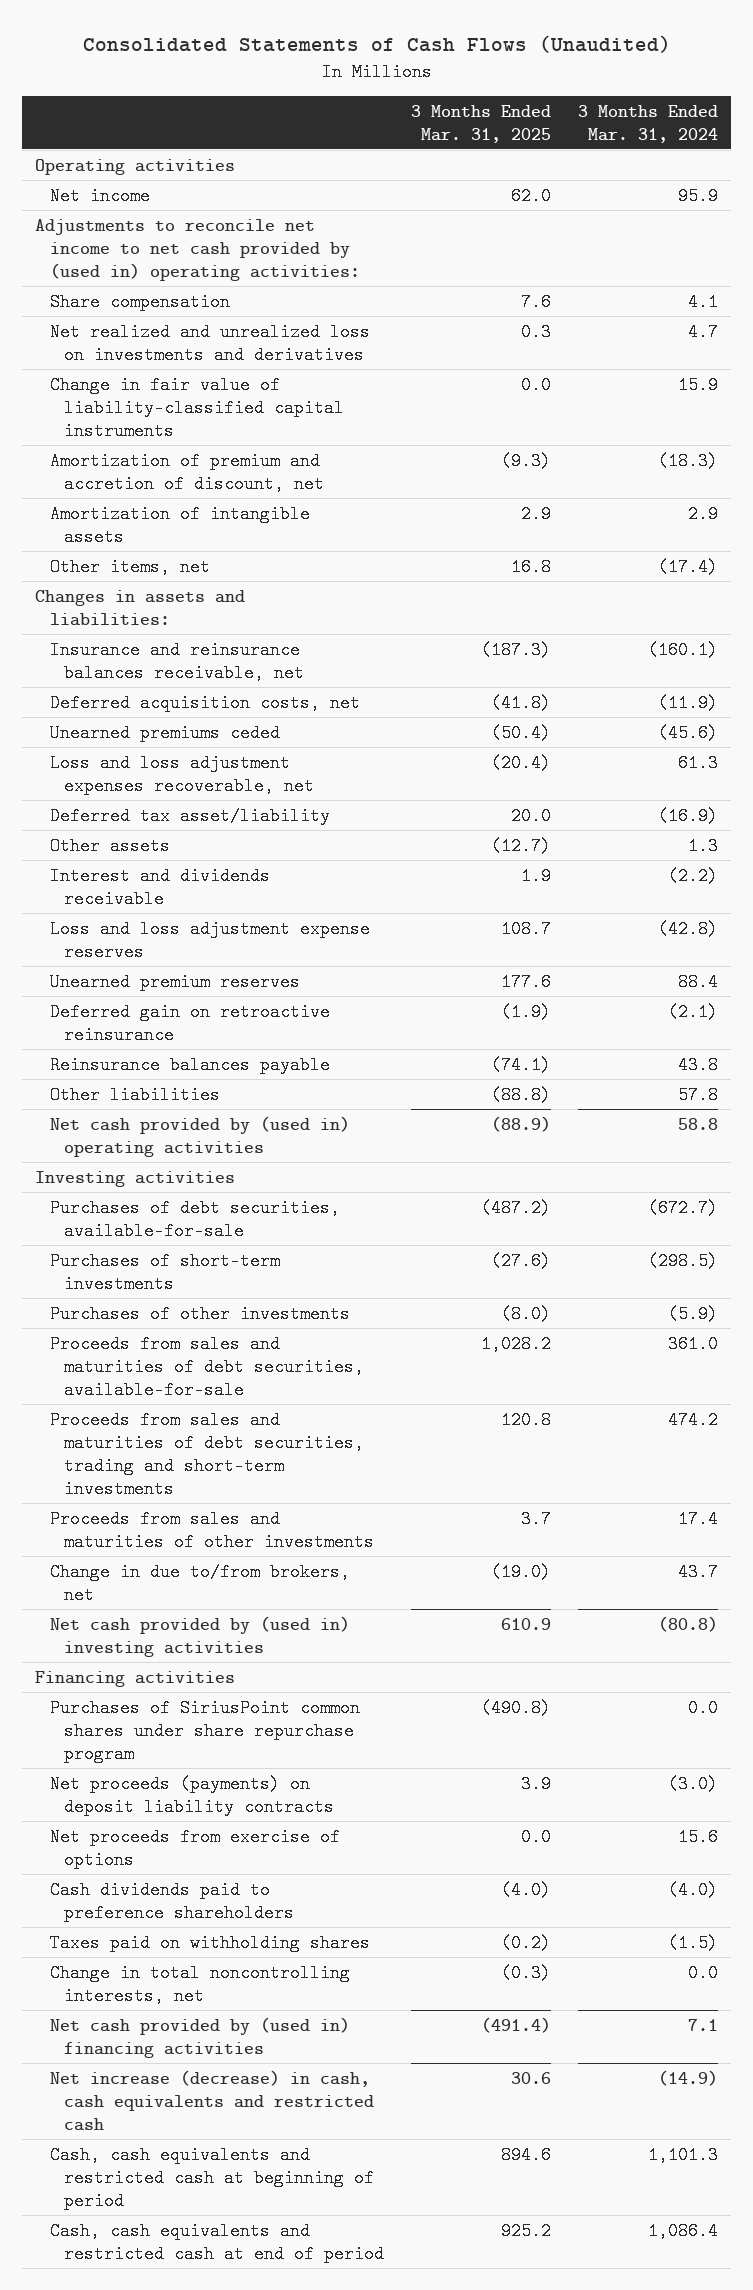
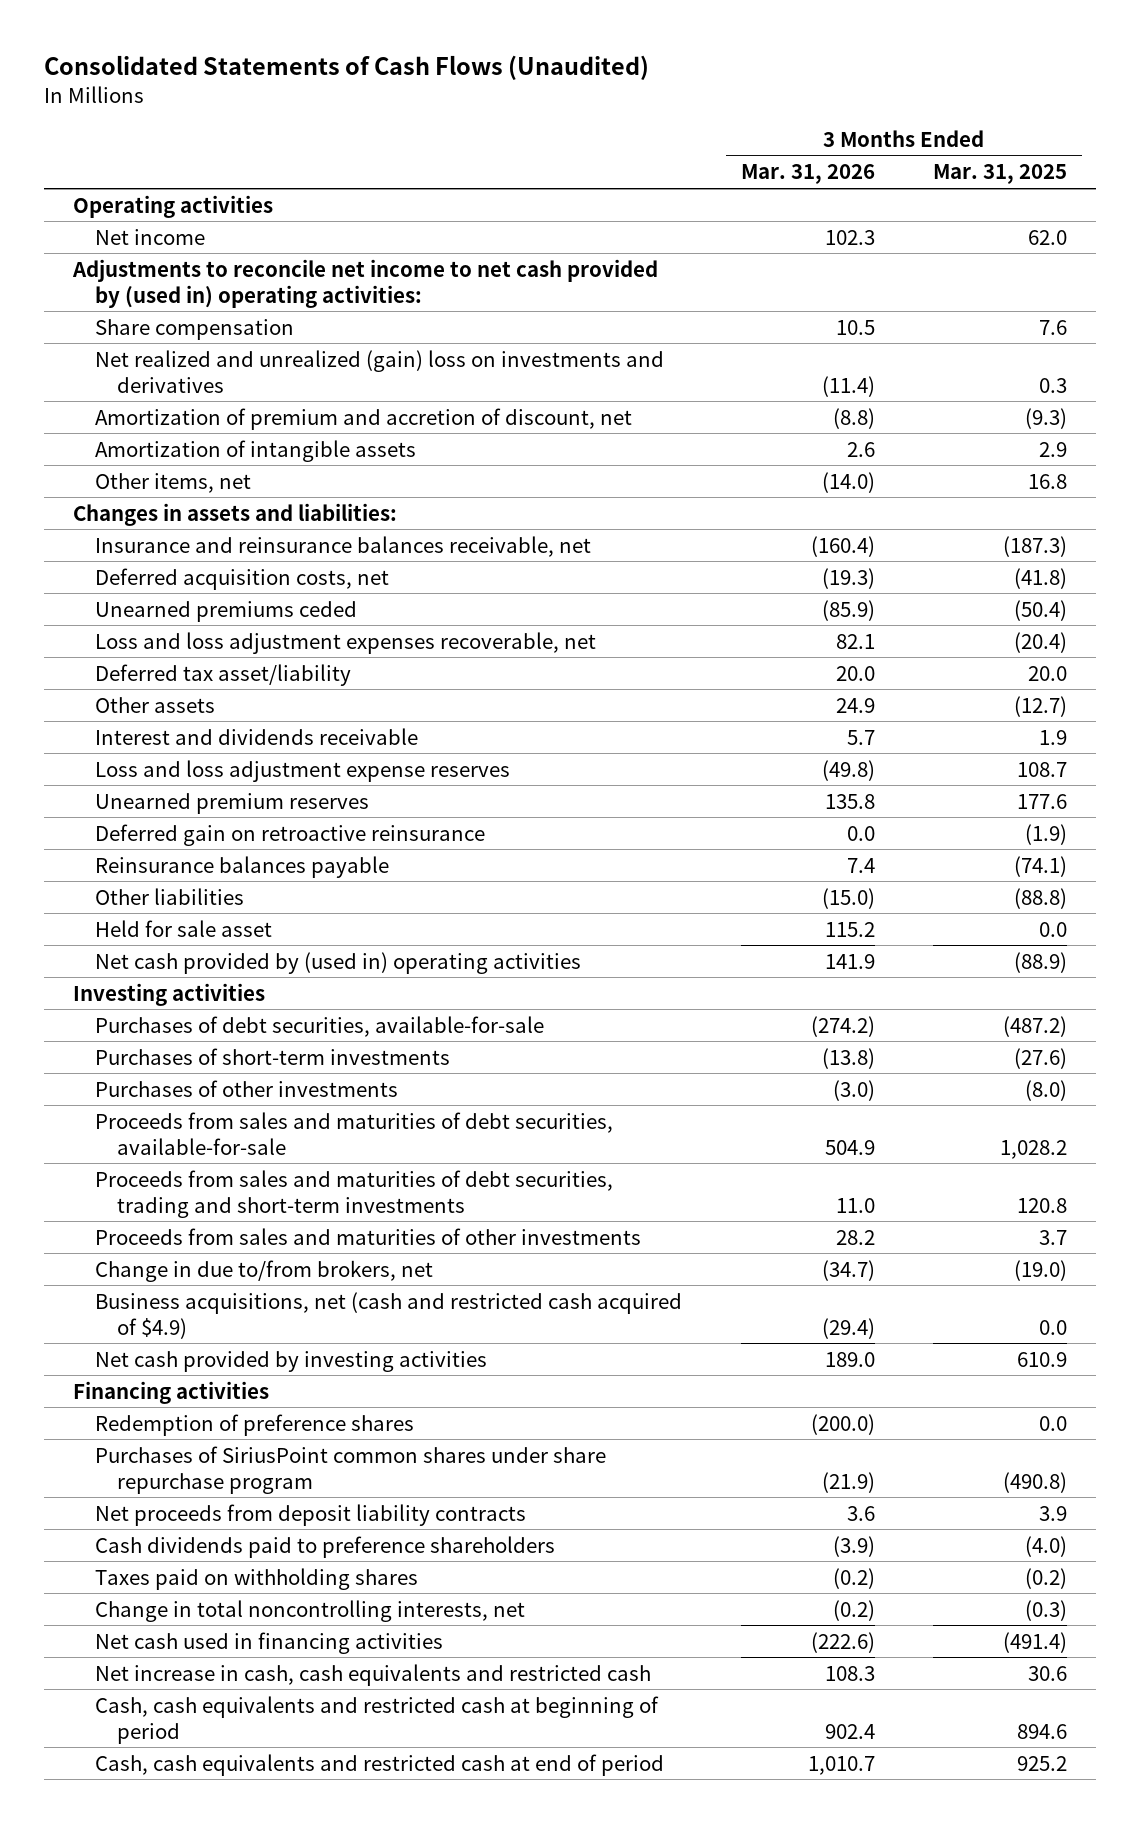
[577,104,718,143] 3 Months Ended Mar. 31, 2024 -> none
none -> [740,164,875,185] Mar. 31, 2026
[49,375,345,440] Change in fair value of liability-classified capital instruments -> none
[49,322,370,364] Net realized and unrealized loss on investments and derivatives -> [95,349,665,393] Net realized and unrealized (gain) loss on investments and derivatives
none -> [95,919,273,937] Held for sale asset
none -> [95,1291,683,1339] Business acquisitions, net (cash and restricted cash acquired of $4.9)
[49,1615,350,1657] Net cash provided by (used in) investing activities -> [95,1350,488,1372] Net cash provided by investing activities
none -> [95,1413,415,1436] Redemption of preference shares
[49,1827,340,1869] Net proceeds from exercise of options -> none
[49,1774,335,1816] Net proceeds (payments) on deposit liability contracts -> [95,1503,527,1526] Net proceeds from deposit liability contracts
[49,2016,350,2058] Net cash provided by (used in) financing activities -> [95,1631,444,1654] Net cash used in financing activities
[49,2069,375,2131] Net increase (decrease) in cash, cash equivalents and restricted cash -> [95,1663,652,1686] Net increase in cash, cash equivalents and restricted cash

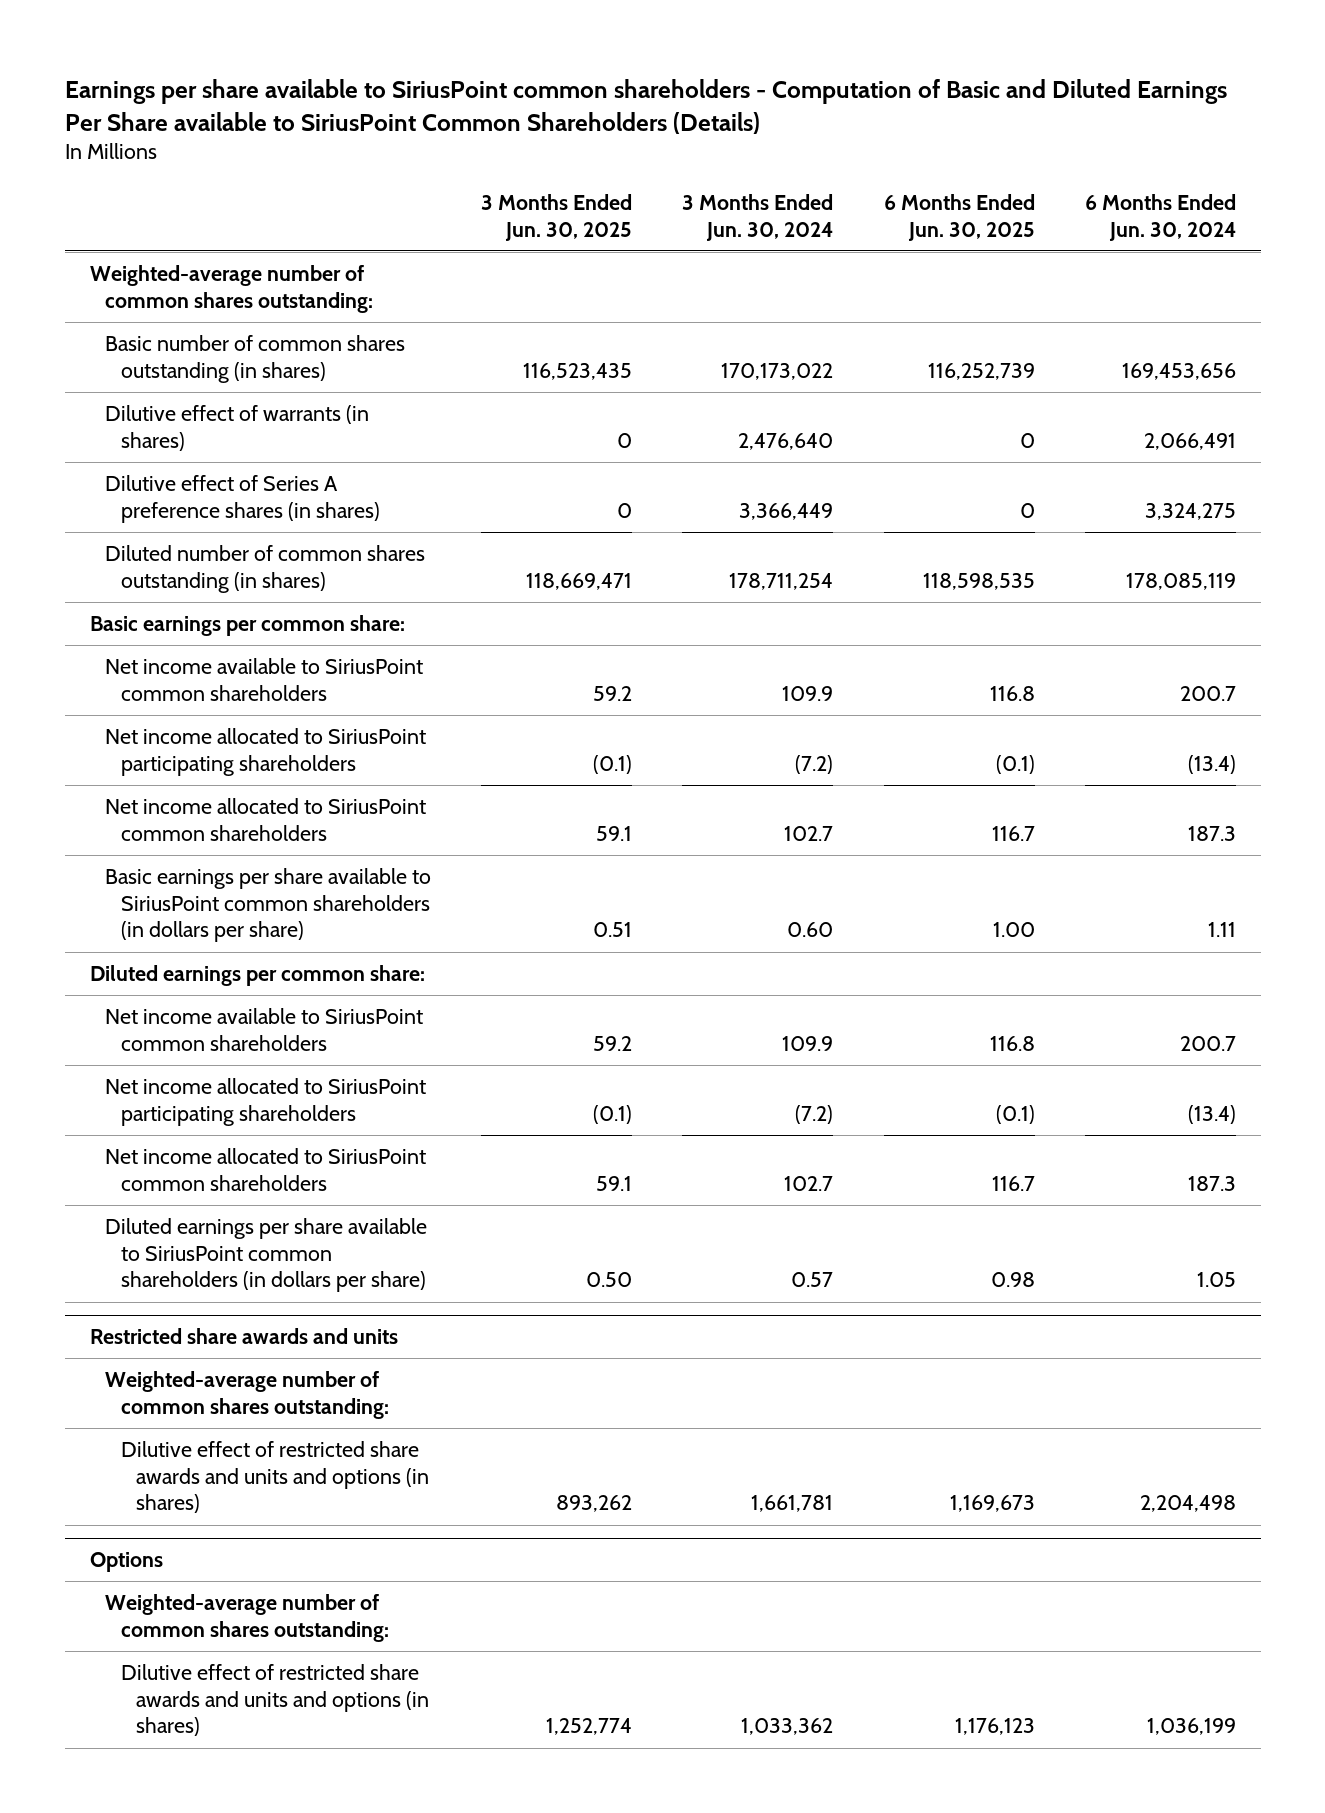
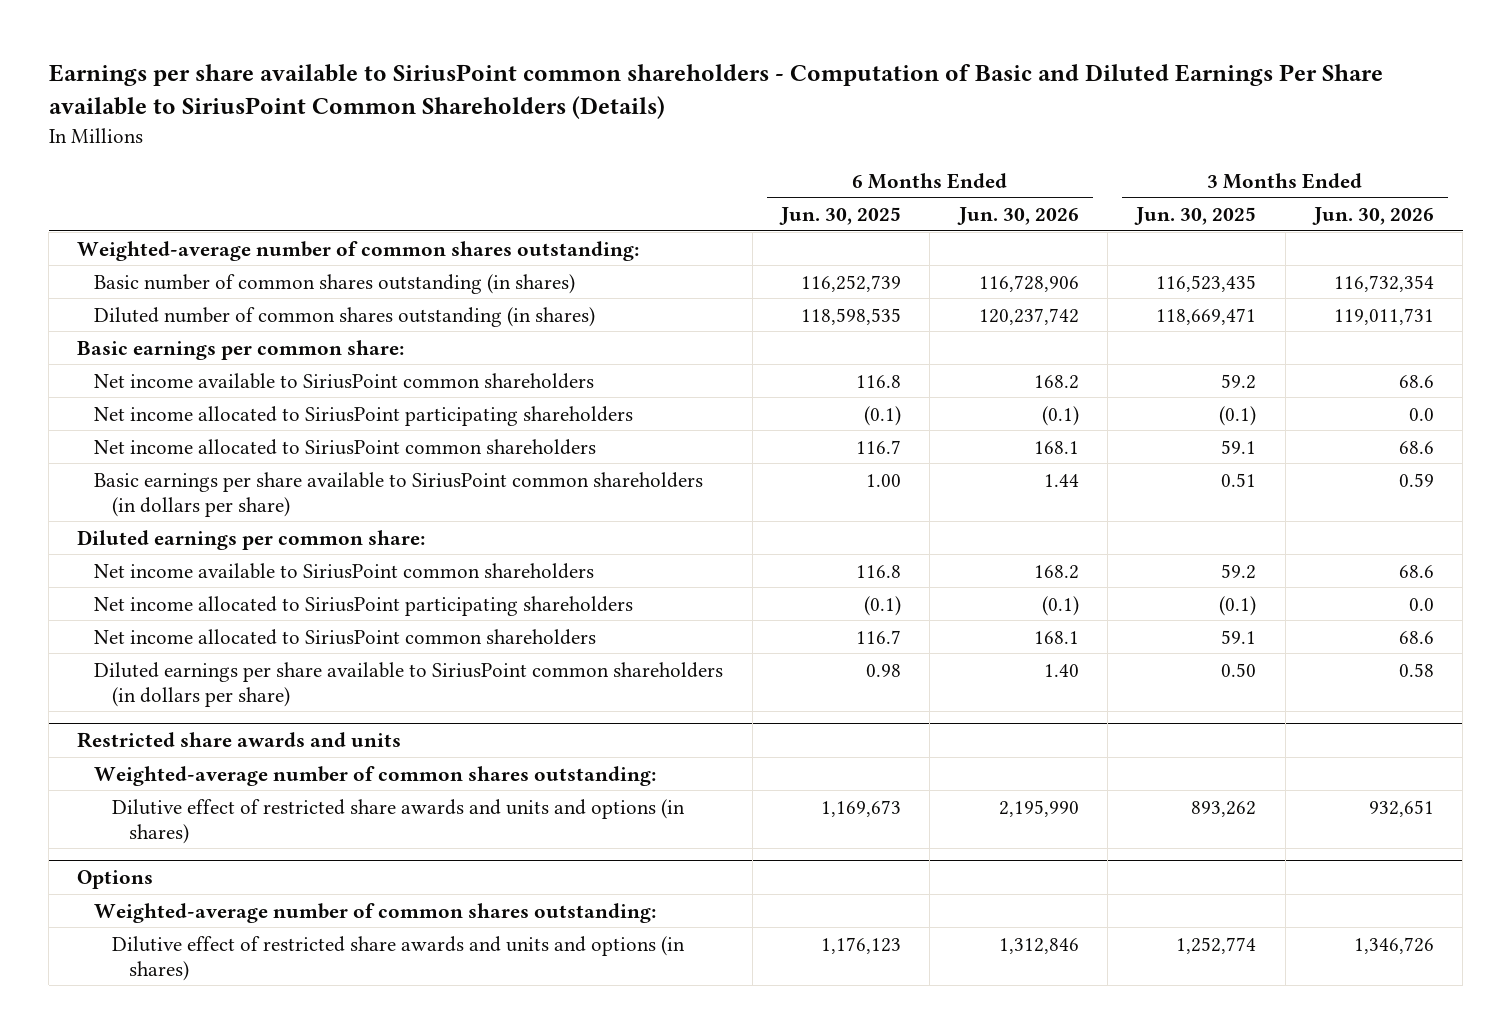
[682,193,834,241] 3 Months Ended Jun. 30, 2024 -> none
[1084,193,1236,241] 6 Months Ended Jun. 30, 2024 -> none
none -> [956,207,1079,226] Jun. 30, 2026
none -> [1311,207,1434,226] Jun. 30, 2026
[105,404,370,451] Dilutive effect of warrants (in shares) -> none
[105,474,380,523] Dilutive effect of Series A preference shares (in shares) -> none

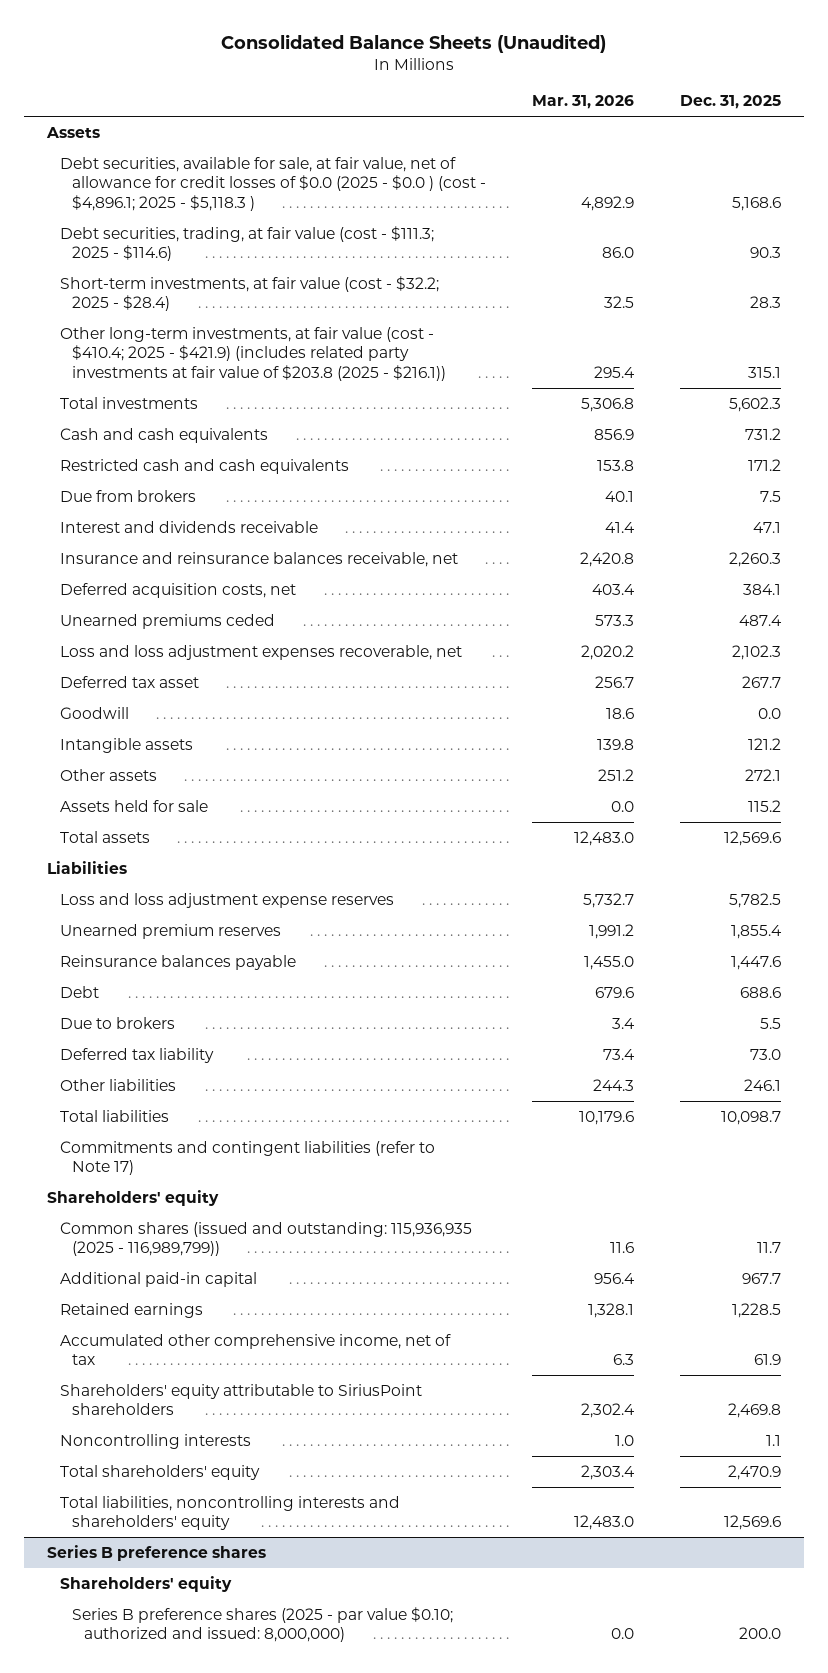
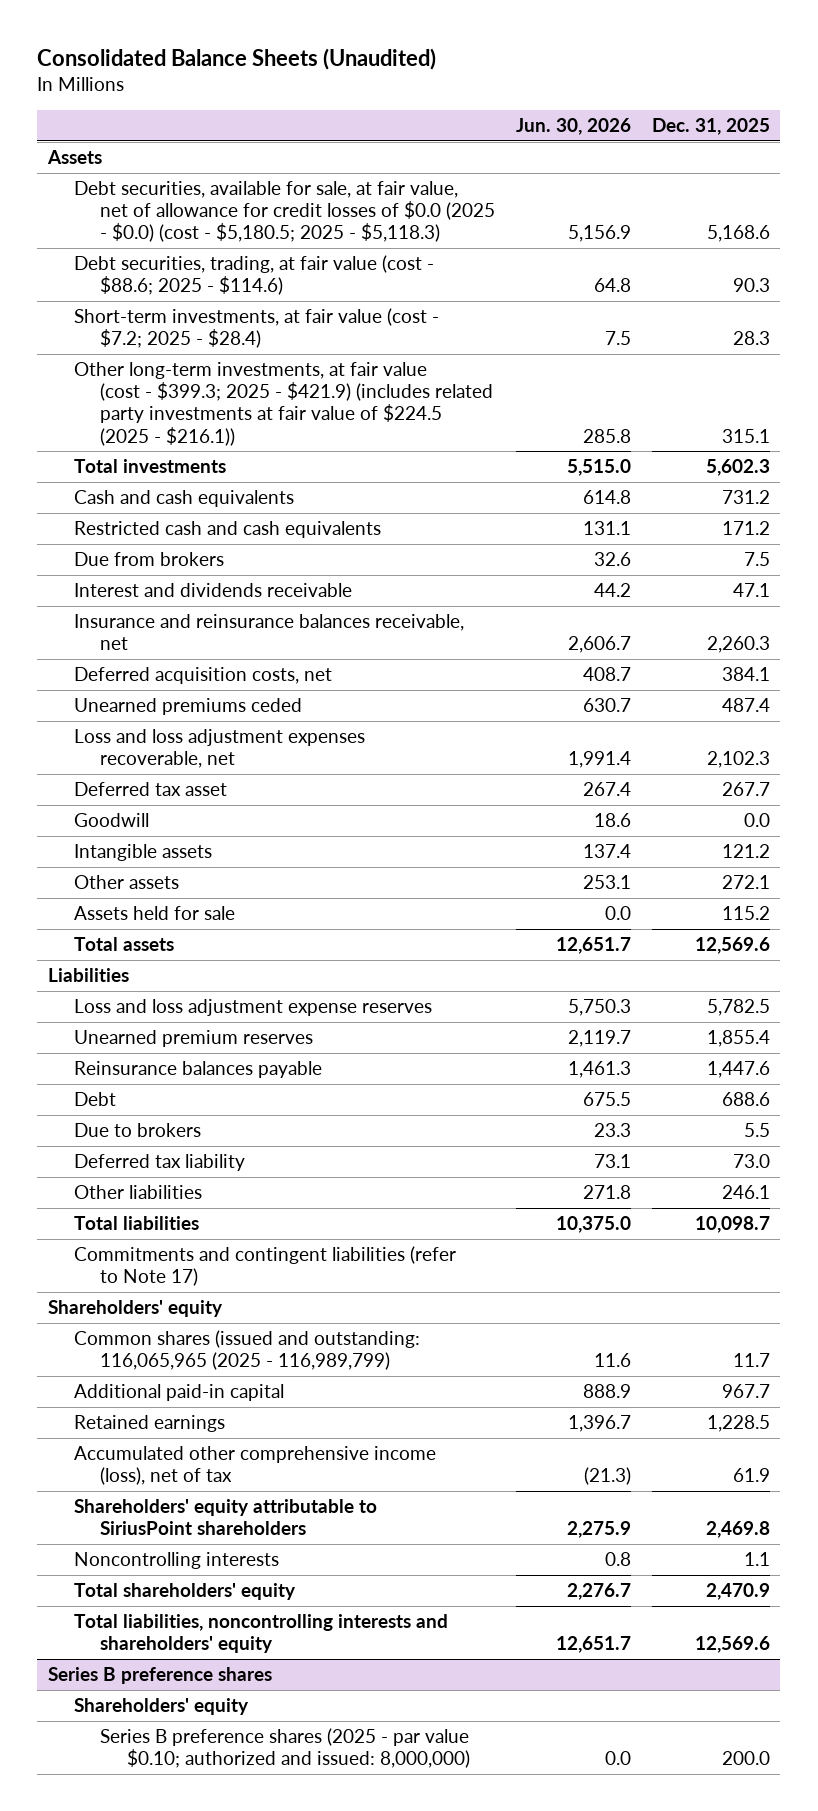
[531,95,634,110] Mar. 31, 2026 -> none
none -> [516,118,632,136] Jun. 30, 2026
[59,156,486,211] Debt securities, available for sale, at fair value, net of allowance for credit losses of $0.0 (2025 - $0.0 ) (cost - $4,896.1; 2025 - $5,118.3 ) -> [74,180,496,243] Debt securities, available for sale, at fair value, net of allowance for credit losses of $0.0 (2025 - $0.0) (cost - $5,180.5; 2025 - $5,118.3)
[59,225,434,262] Debt securities, trading, at fair value (cost - $111.3; 2025 - $114.6) -> [74,254,435,296] Debt securities, trading, at fair value (cost - $88.6; 2025 - $114.6)
[59,275,439,312] Short-term investments, at fair value (cost - $32.2; 2025 - $28.4) -> [74,307,440,349] Short-term investments, at fair value (cost - $7.2; 2025 - $28.4)
[59,326,446,381] Other long-term investments, at fair value (cost - $410.4; 2025 - $421.9) (includes related party investments at fair value of $203.8 (2025 - $216.1)) -> [74,361,494,446] Other long-term investments, at fair value (cost - $399.3; 2025 - $421.9) (includes related party investments at fair value of $224.5 (2025 - $216.1))
[59,1221,472,1257] Common shares (issued and outstanding: 115,936,935 (2025 - 116,989,799)) -> [74,1329,421,1371] Common shares (issued and outstanding: 116,065,965 (2025 - 116,989,799)
[59,1333,451,1366] Accumulated other comprehensive income, net of tax -> [74,1445,437,1486] Accumulated other comprehensive income (loss), net of tax

